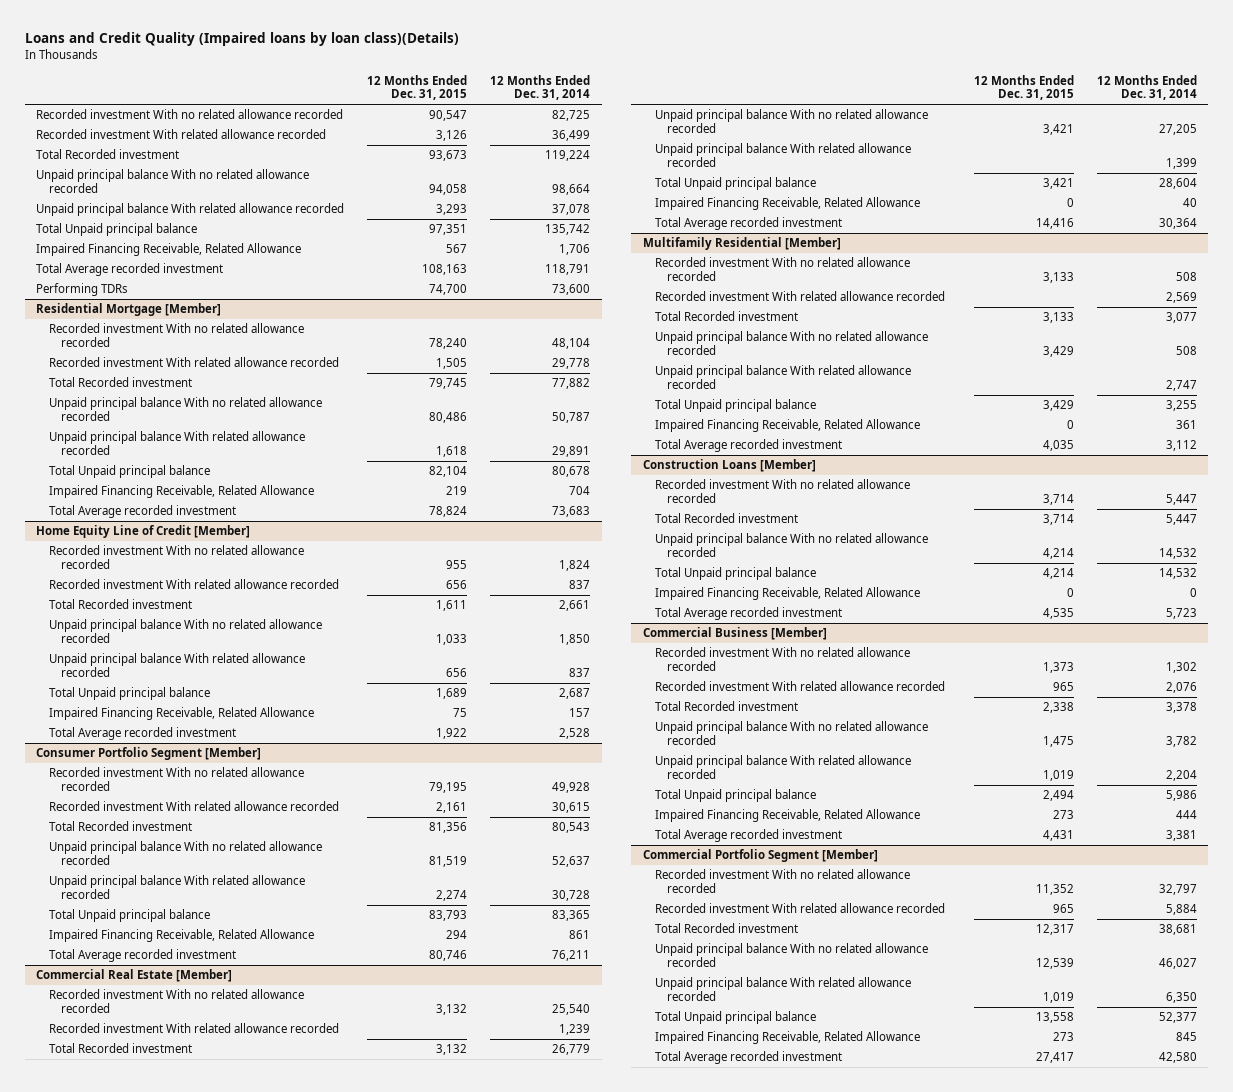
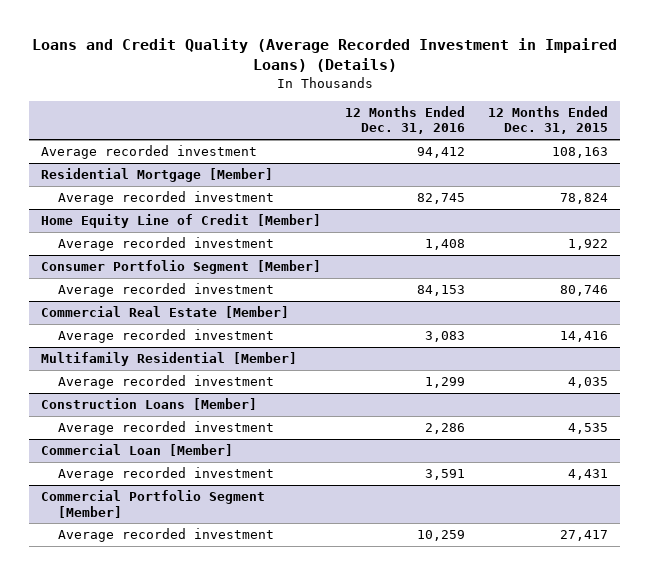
[24,31,459,46] Loans and Credit Quality (Impaired loans by loan class)(Details) -> [31,37,617,72] Loans and Credit Quality (Average Recorded Investment in Impaired Loans) (Details)
[490,74,591,101] 12 Months Ended Dec. 31, 2014 -> none
none -> [344,105,465,135] 12 Months Ended Dec. 31, 2016
[36,109,344,120] Recorded investment With no related allowance recorded -> none
[36,129,327,140] Recorded investment With related allowance recorded -> none
[36,149,180,160] Total Recorded investment -> none
[36,169,310,193] Unpaid principal balance With no related allowance recorded -> none
[36,203,345,217] Unpaid principal balance With related allowance recorded -> none
[36,223,198,237] Total Unpaid principal balance -> none
[36,243,302,257] Impaired Financing Receivable, Related Allowance -> none
[36,283,129,297] Performing TDRs -> none
[36,263,224,277] Total Average recorded investment -> [41,145,258,160] Average recorded investment
[48,323,304,347] Recorded investment With no related allowance recorded -> none
[48,357,339,368] Recorded investment With related allowance recorded -> none
[48,377,192,388] Total Recorded investment -> none
[48,397,322,421] Unpaid principal balance With no related allowance recorded -> none
[48,431,305,455] Unpaid principal balance With related allowance recorded -> none
[48,465,210,479] Total Unpaid principal balance -> none
[48,485,314,499] Impaired Financing Receivable, Related Allowance -> none
[48,505,236,519] Total Average recorded investment -> [58,191,275,206] Average recorded investment
[48,545,304,569] Recorded investment With no related allowance recorded -> none
[48,579,339,590] Recorded investment With related allowance recorded -> none
[48,599,192,610] Total Recorded investment -> none
[48,619,322,643] Unpaid principal balance With no related allowance recorded -> none
[48,653,305,677] Unpaid principal balance With related allowance recorded -> none
[48,687,210,701] Total Unpaid principal balance -> none
[48,707,314,721] Impaired Financing Receivable, Related Allowance -> none
[48,727,236,741] Total Average recorded investment -> [58,237,275,252] Average recorded investment
[48,767,304,791] Recorded investment With no related allowance recorded -> none
[48,801,339,812] Recorded investment With related allowance recorded -> none
[48,821,192,832] Total Recorded investment -> none
[48,841,322,865] Unpaid principal balance With no related allowance recorded -> none
[48,875,305,899] Unpaid principal balance With related allowance recorded -> none
[48,909,210,923] Total Unpaid principal balance -> none
[48,929,314,943] Impaired Financing Receivable, Related Allowance -> none
[48,949,236,963] Total Average recorded investment -> [58,283,275,298] Average recorded investment
[48,989,304,1013] Recorded investment With no related allowance recorded -> none
[48,1023,339,1034] Recorded investment With related allowance recorded -> none
[48,1043,192,1054] Total Recorded investment -> none
[654,109,928,133] Unpaid principal balance With no related allowance recorded -> none
[654,143,911,167] Unpaid principal balance With related allowance recorded -> none
[654,177,816,191] Total Unpaid principal balance -> none
[654,197,920,211] Impaired Financing Receivable, Related Allowance -> none
[654,217,842,231] Total Average recorded investment -> [58,329,275,344] Average recorded investment
[654,257,910,281] Recorded investment With no related allowance recorded -> none
[654,291,945,302] Recorded investment With related allowance recorded -> none
[654,311,798,322] Total Recorded investment -> none
[654,331,928,355] Unpaid principal balance With no related allowance recorded -> none
[654,365,911,389] Unpaid principal balance With related allowance recorded -> none
[654,399,816,413] Total Unpaid principal balance -> none
[654,419,920,433] Impaired Financing Receivable, Related Allowance -> none
[654,439,842,453] Total Average recorded investment -> [58,375,275,390] Average recorded investment
[654,479,910,503] Recorded investment With no related allowance recorded -> none
[654,513,798,524] Total Recorded investment -> none
[654,533,928,557] Unpaid principal balance With no related allowance recorded -> none
[654,567,816,581] Total Unpaid principal balance -> none
[654,587,920,601] Impaired Financing Receivable, Related Allowance -> none
[654,647,910,671] Recorded investment With no related allowance recorded -> none
[654,681,945,692] Recorded investment With related allowance recorded -> none
[654,701,798,712] Total Recorded investment -> none
[654,721,928,745] Unpaid principal balance With no related allowance recorded -> none
[654,755,911,779] Unpaid principal balance With related allowance recorded -> none
[654,789,816,803] Total Unpaid principal balance -> none
[654,809,920,823] Impaired Financing Receivable, Related Allowance -> none
[654,607,842,621] Total Average recorded investment -> [58,421,275,436] Average recorded investment
[642,627,827,641] Commercial Business [Member] -> [41,444,234,457] Commercial Loan [Member]
[654,829,842,843] Total Average recorded investment -> [58,467,275,482] Average recorded investment
[654,869,910,893] Recorded investment With no related allowance recorded -> none
[654,903,945,914] Recorded investment With related allowance recorded -> none
[654,923,798,934] Total Recorded investment -> none
[654,943,928,967] Unpaid principal balance With no related allowance recorded -> none
[654,977,911,1001] Unpaid principal balance With related allowance recorded -> none
[654,1011,816,1025] Total Unpaid principal balance -> none
[654,1031,920,1045] Impaired Financing Receivable, Related Allowance -> none
[654,1051,842,1065] Total Average recorded investment -> [58,528,275,543] Average recorded investment

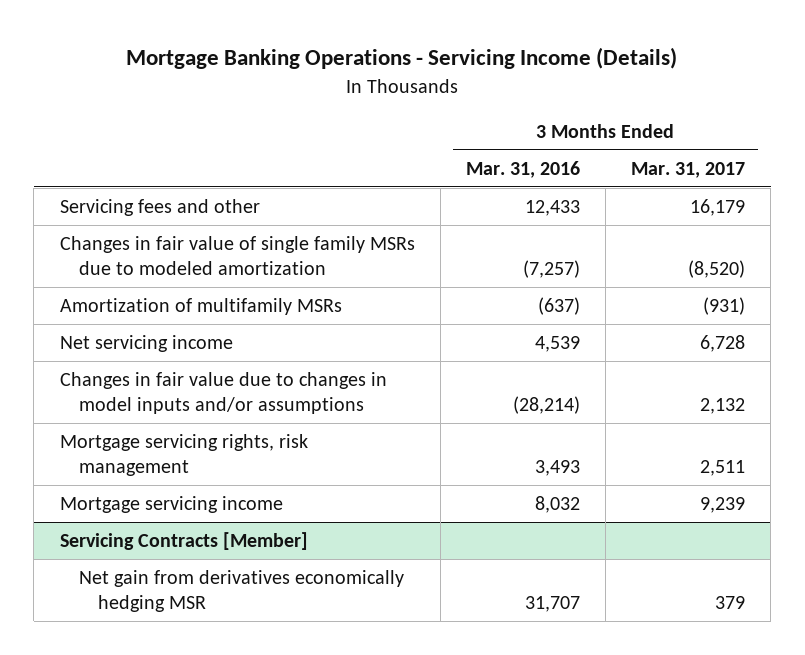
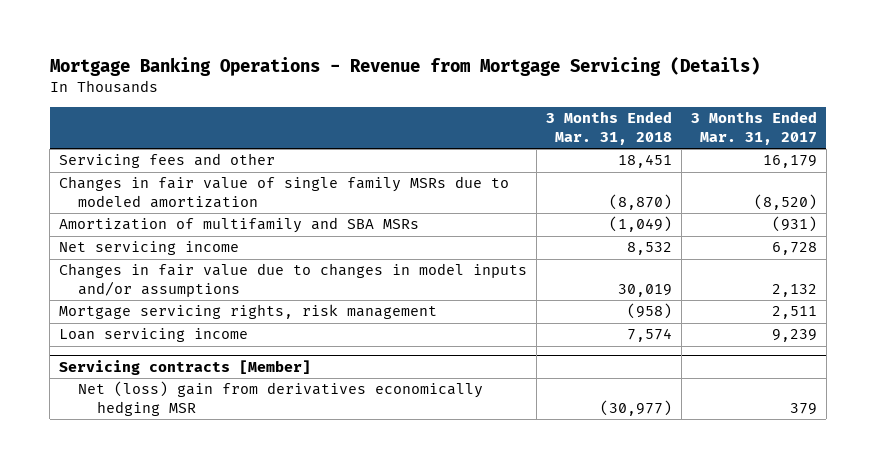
[126,47,678,70] Mortgage Banking Operations - Servicing Income (Details) -> [49,57,760,77] Mortgage Banking Operations - Revenue from Mortgage Servicing (Details)
[465,160,580,178] Mar. 31, 2016 -> none
none -> [545,111,672,146] 3 Months Ended Mar. 31, 2018
[59,298,342,316] Amortization of multifamily MSRs -> [59,217,420,234] Amortization of multifamily and SBA MSRs
[59,496,283,514] Mortgage servicing income -> [59,328,249,343] Loan servicing income
[59,532,308,551] Servicing Contracts [Member] -> [59,359,312,375] Servicing contracts [Member]
[78,570,404,613] Net gain from derivatives economically hedging MSR -> [78,381,484,417] Net (loss) gain from derivatives economically hedging MSR

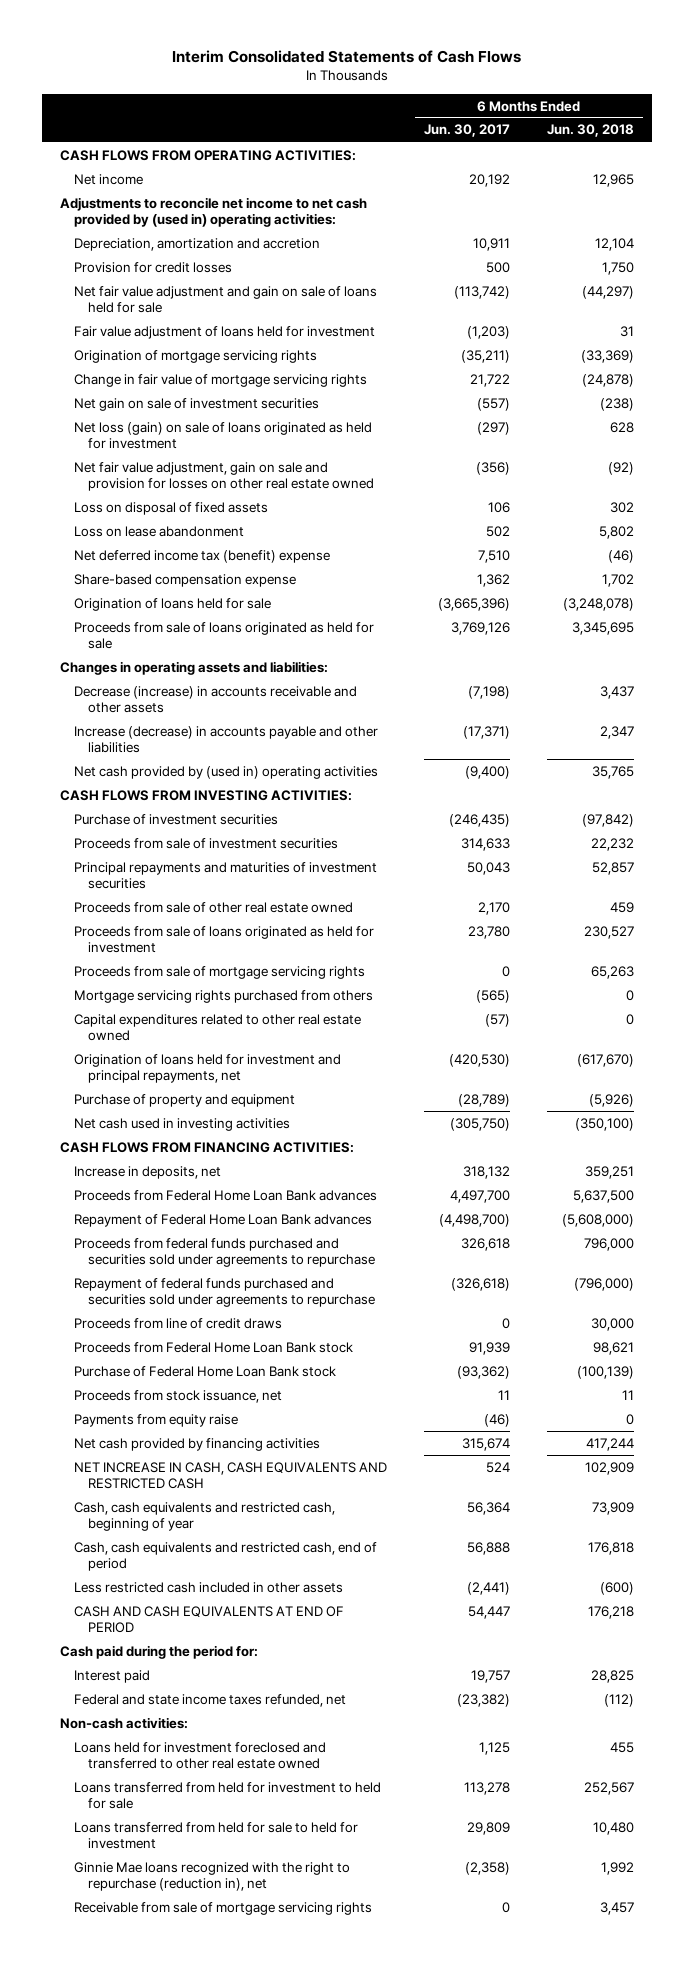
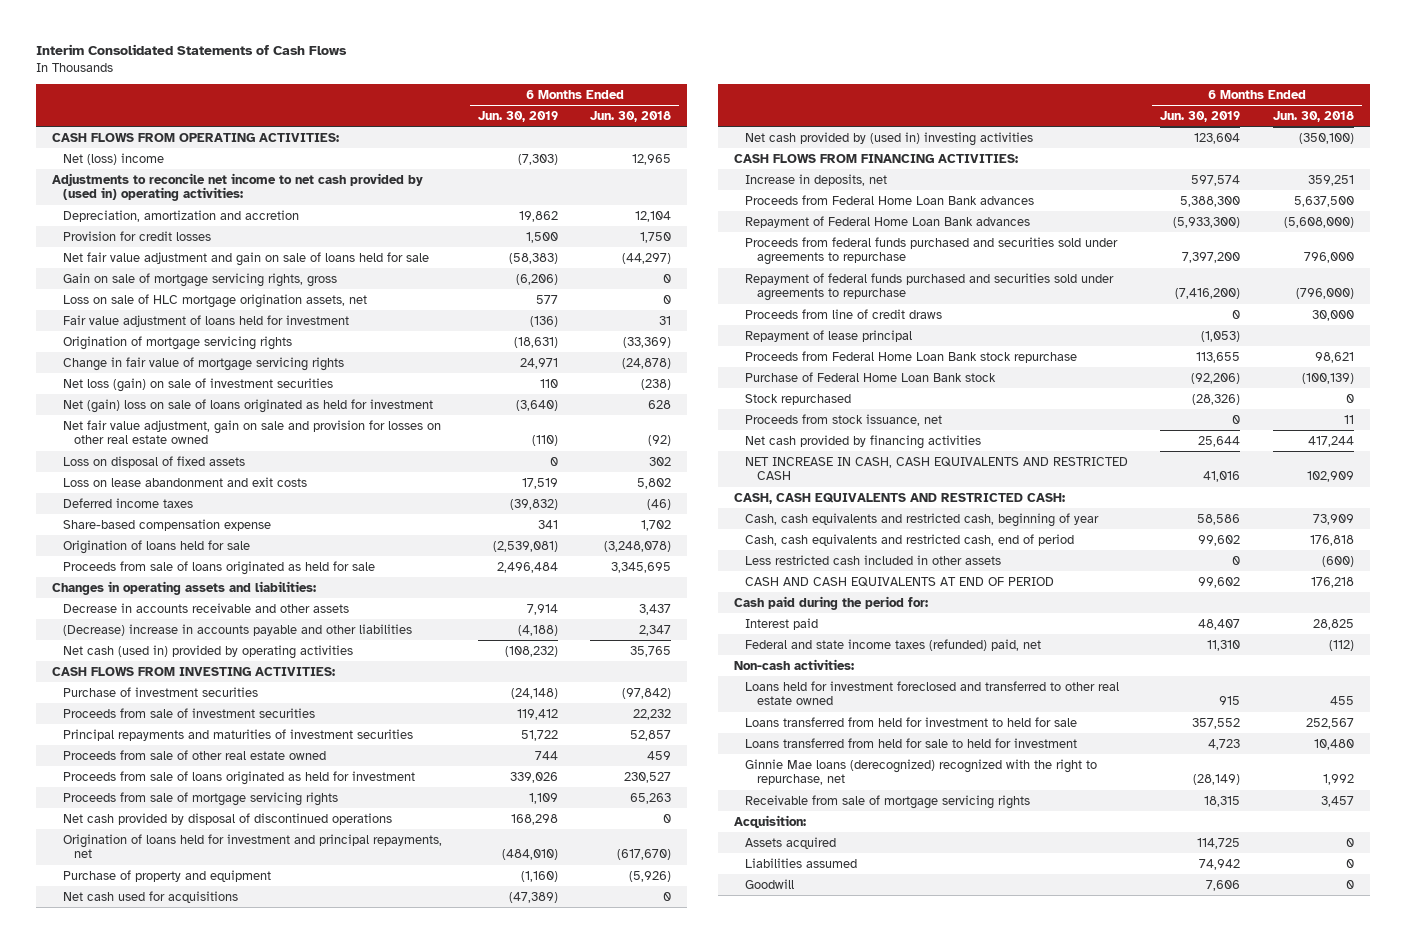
[424,124,511,138] Jun. 30, 2017 -> none
none -> [478,110,559,122] Jun. 30, 2019
[74,173,144,185] Net income -> [63,152,165,165] Net (loss) income
none -> [63,272,338,287] Gain on sale of mortgage servicing rights, gross
none -> [63,293,368,308] Loss on sale of HLC mortgage origination assets, net
[74,397,320,411] Net gain on sale of investment securities -> [63,377,334,392] Net loss (gain) on sale of investment securities
[74,421,373,450] Net loss (gain) on sale of loans originated as held for investment -> [63,398,434,413] Net (gain) loss on sale of loans originated as held for investment
[74,525,245,537] Loss on lease abandonment -> [63,476,308,487] Loss on lease abandonment and exit costs
[74,549,331,563] Net deferred income tax (benefit) expense -> [63,497,194,508] Deferred income taxes
[74,685,358,714] Decrease (increase) in accounts receivable and other assets -> [63,602,350,613] Decrease in accounts receivable and other assets
[74,725,379,754] Increase (decrease) in accounts payable and other liabilities -> [63,623,413,636] (Decrease) increase in accounts payable and other liabilities
[74,765,379,779] Net cash provided by (used in) operating activities -> [63,644,354,659] Net cash (used in) provided by operating activities
[74,989,374,1003] Mortgage servicing rights purchased from others -> none
[74,1013,362,1042] Capital expenditures related to other real estate owned -> none
none -> [63,812,393,825] Net cash provided by disposal of discontinued operations
none -> [63,890,239,903] Net cash used for acquisitions
[74,1117,291,1131] Net cash used in investing activities -> [745,131,1034,146] Net cash provided by (used in) investing activities
none -> [745,329,913,342] Repayment of lease principal
[74,1341,354,1353] Proceeds from Federal Home Loan Bank stock -> [745,350,1078,363] Proceeds from Federal Home Loan Bank stock repurchase
none -> [745,393,852,405] Stock repurchased
[74,1413,239,1427] Payments from equity raise -> none
none -> [734,492,1066,504] CASH, CASH EQUIVALENTS AND RESTRICTED CASH:
[74,1693,347,1707] Federal and state income taxes refunded, net -> [745,638,1042,651] Federal and state income taxes (refunded) paid, net
[74,1861,351,1892] Ginnie Mae loans recognized with the right to repurchase (reduction in), net -> [745,758,1098,786] Ginnie Mae loans (derecognized) recognized with the right to repurchase, net
none -> [734,814,807,828] Acquisition:
none -> [745,836,837,849] Assets acquired
none -> [745,857,858,868] Liabilities assumed
none -> [745,878,795,889] Goodwill

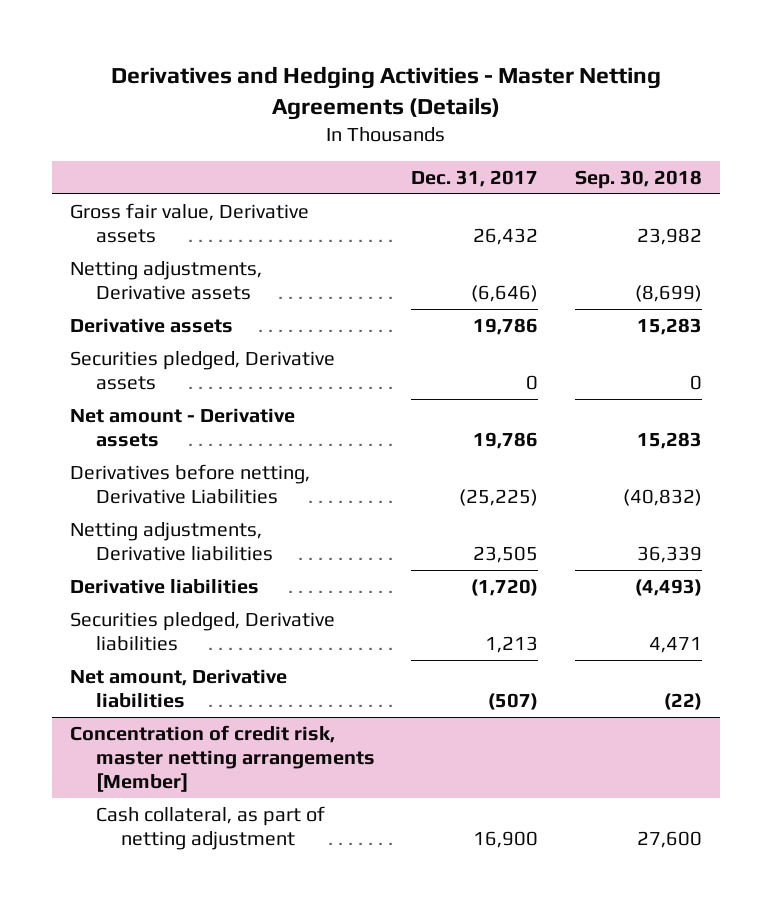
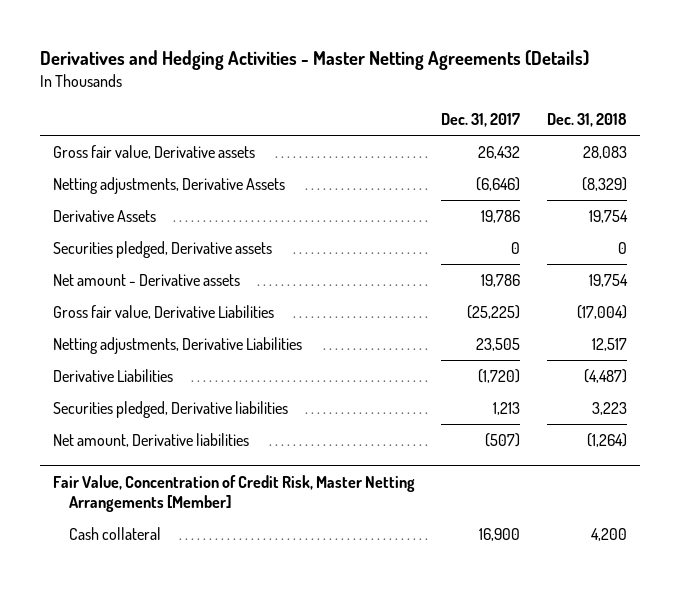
[574,169,702,189] Sep. 30, 2018 -> none
none -> [546,112,627,127] Dec. 31, 2018
[70,260,263,300] Netting adjustments, Derivative assets -> [53,176,286,194] Netting adjustments, Derivative Assets
[70,317,234,333] Derivative assets -> [53,209,157,222] Derivative Assets
[70,463,311,504] Derivatives before netting, Derivative Liabilities -> [53,304,275,319] Gross fair value, Derivative Liabilities
[70,521,273,561] Netting adjustments, Derivative liabilities -> [53,336,303,354] Netting adjustments, Derivative Liabilities
[70,578,260,594] Derivative liabilities -> [53,368,174,382] Derivative Liabilities
[70,724,375,792] Concentration of credit risk, master netting arrangements [Member] -> [53,474,416,512] Fair Value, Concentration of Credit Risk, Master Netting Arrangements [Member]
[95,805,325,850] Cash collateral, as part of netting adjustment -> [69,526,162,540] Cash collateral

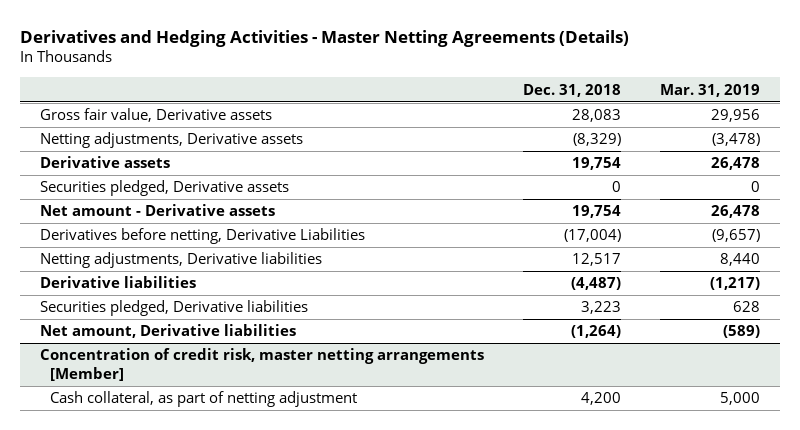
[441,112,521,127] Dec. 31, 2017 -> none
none -> [660,83,761,97] Mar. 31, 2019
[53,176,286,194] Netting adjustments, Derivative Assets -> [39,132,303,149] Netting adjustments, Derivative assets
[53,209,157,222] Derivative Assets -> [39,156,170,169] Derivative assets
[53,304,275,319] Gross fair value, Derivative Liabilities -> [39,228,365,245] Derivatives before netting, Derivative Liabilities
[53,336,303,354] Netting adjustments, Derivative Liabilities -> [39,252,322,269] Netting adjustments, Derivative liabilities
[53,368,174,382] Derivative Liabilities -> [39,276,196,289] Derivative liabilities
[53,474,416,512] Fair Value, Concentration of Credit Risk, Master Netting Arrangements [Member] -> [39,348,484,382] Concentration of credit risk, master netting arrangements [Member]
[69,526,162,540] Cash collateral -> [50,391,358,408] Cash collateral, as part of netting adjustment

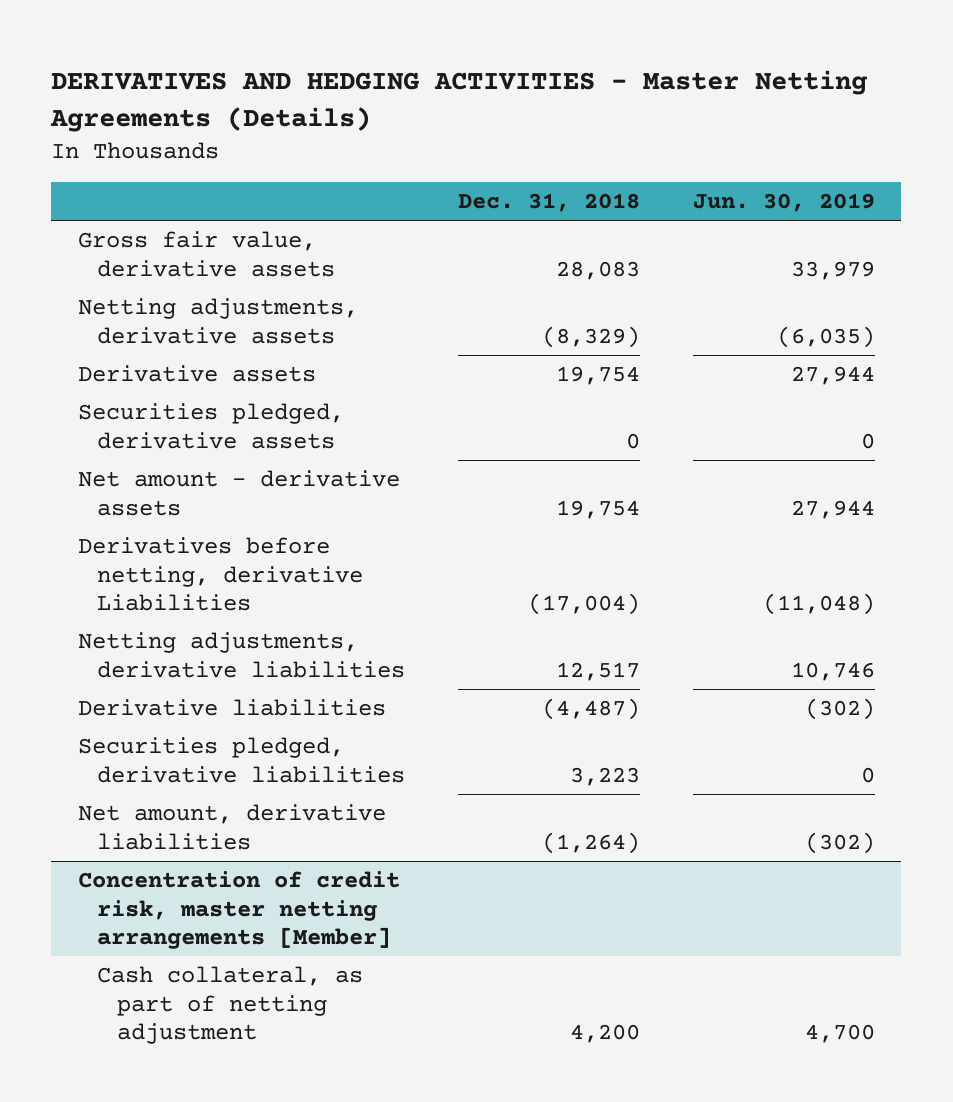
[19,29,629,47] Derivatives and Hedging Activities - Master Netting Agreements (Details) -> [50,69,868,132] DERIVATIVES AND HEDGING ACTIVITIES - Master Netting Agreements (Details)
[660,83,761,97] Mar. 31, 2019 -> none
none -> [692,193,875,213] Jun. 30, 2019
[39,108,272,123] Gross fair value, Derivative assets -> [77,231,336,277] Gross fair value, derivative assets
[39,132,303,149] Netting adjustments, Derivative assets -> [77,298,358,344] Netting adjustments, derivative assets
[39,180,289,197] Securities pledged, Derivative assets -> [77,403,344,449] Securities pledged, derivative assets
[39,204,275,217] Net amount - Derivative assets -> [77,470,400,516] Net amount - derivative assets
[39,228,365,245] Derivatives before netting, Derivative Liabilities -> [77,537,364,612] Derivatives before netting, derivative Liabilities
[39,252,322,269] Netting adjustments, Derivative liabilities -> [77,632,406,678] Netting adjustments, derivative liabilities
[39,300,308,317] Securities pledged, Derivative liabilities -> [77,737,406,783] Securities pledged, derivative liabilities
[39,324,296,339] Net amount, Derivative liabilities -> [77,804,386,850] Net amount, derivative liabilities

